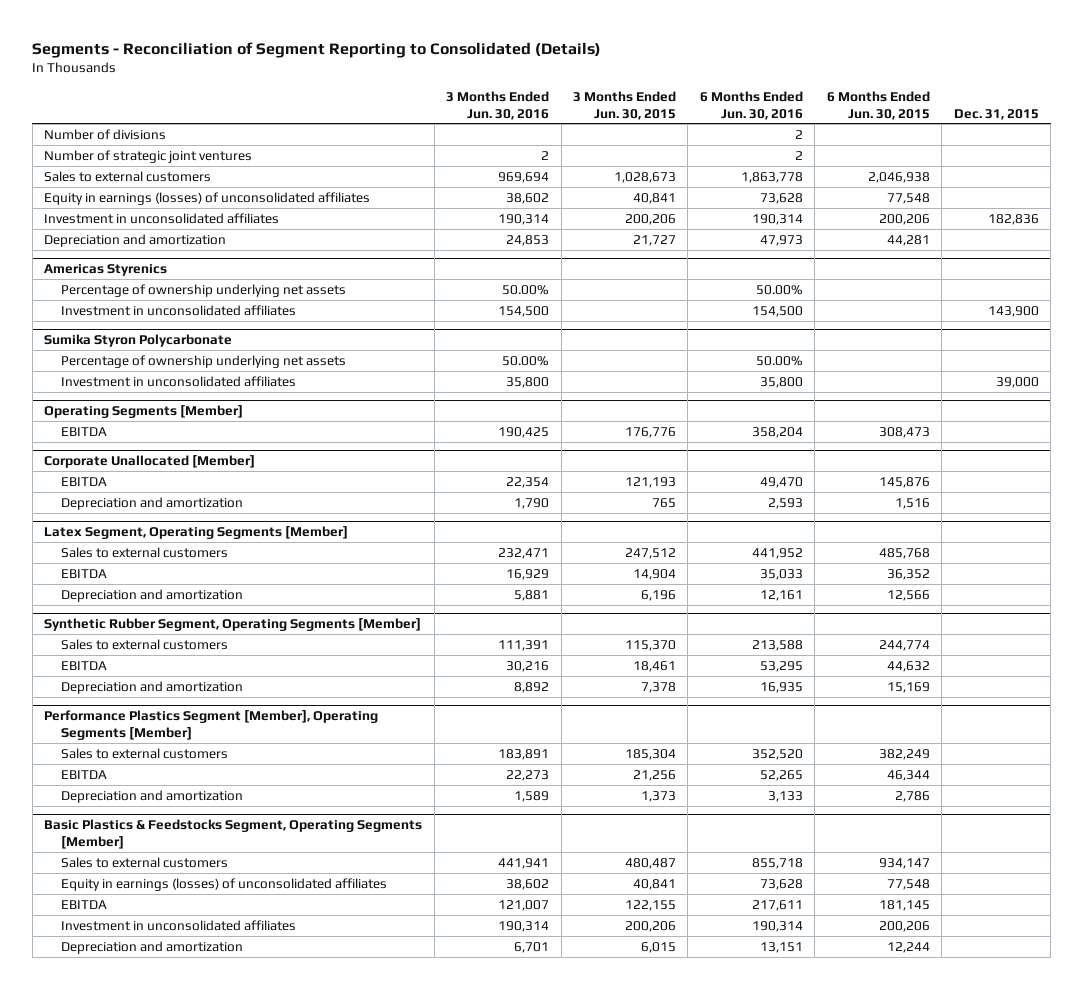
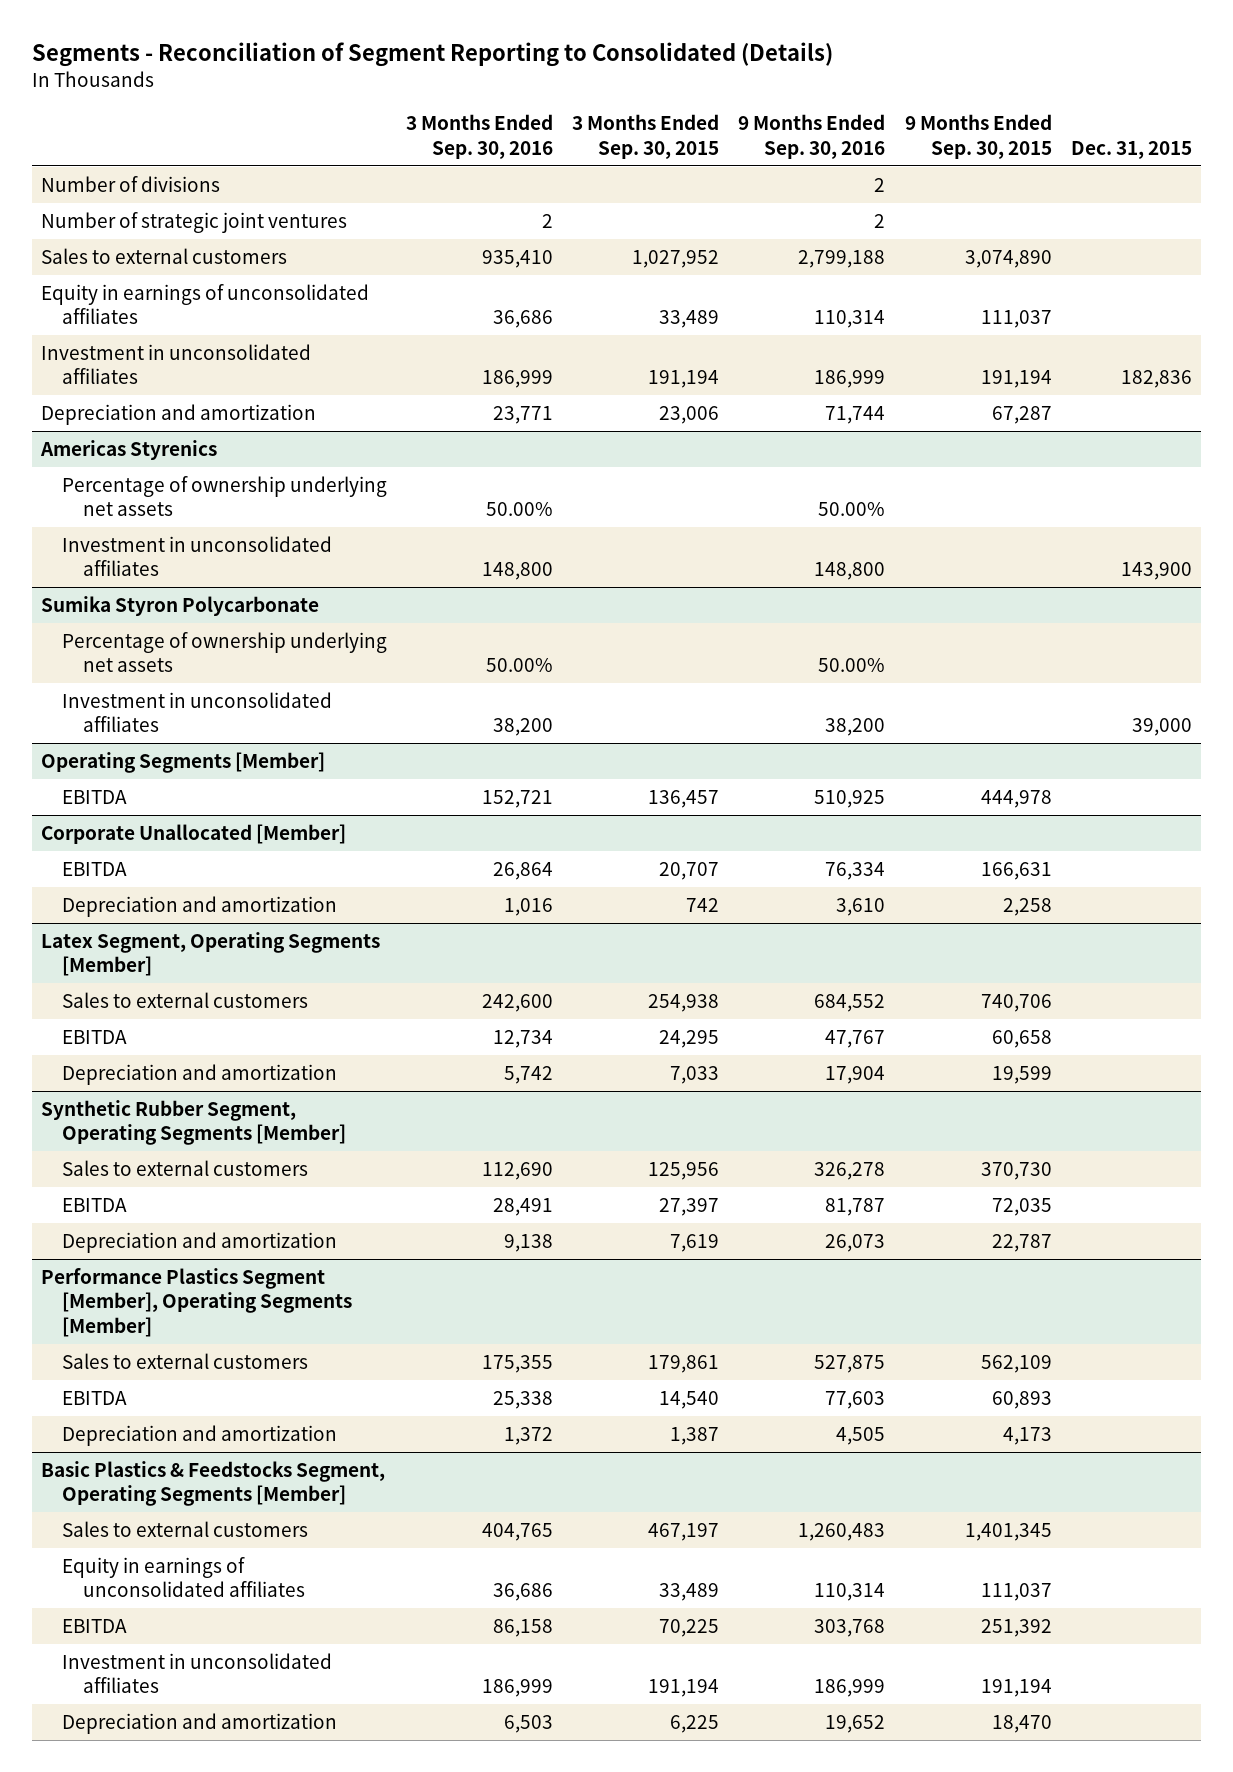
[446,90,550,120] 3 Months Ended Jun. 30, 2016 -> none
[573,90,677,120] 3 Months Ended Jun. 30, 2015 -> none
[699,90,803,120] 6 Months Ended Jun. 30, 2016 -> none
[826,90,930,120] 6 Months Ended Jun. 30, 2015 -> none
none -> [406,114,554,160] 3 Months Ended Sep. 30, 2016
none -> [572,114,720,160] 3 Months Ended Sep. 30, 2015
none -> [738,114,886,160] 9 Months Ended Sep. 30, 2016
none -> [904,114,1052,160] 9 Months Ended Sep. 30, 2015
[44,191,371,205] Equity in earnings (losses) of unconsolidated affiliates -> [41,283,370,325] Equity in earnings of unconsolidated affiliates
[60,877,387,891] Equity in earnings (losses) of unconsolidated affiliates -> [62,1556,305,1598] Equity in earnings of unconsolidated affiliates

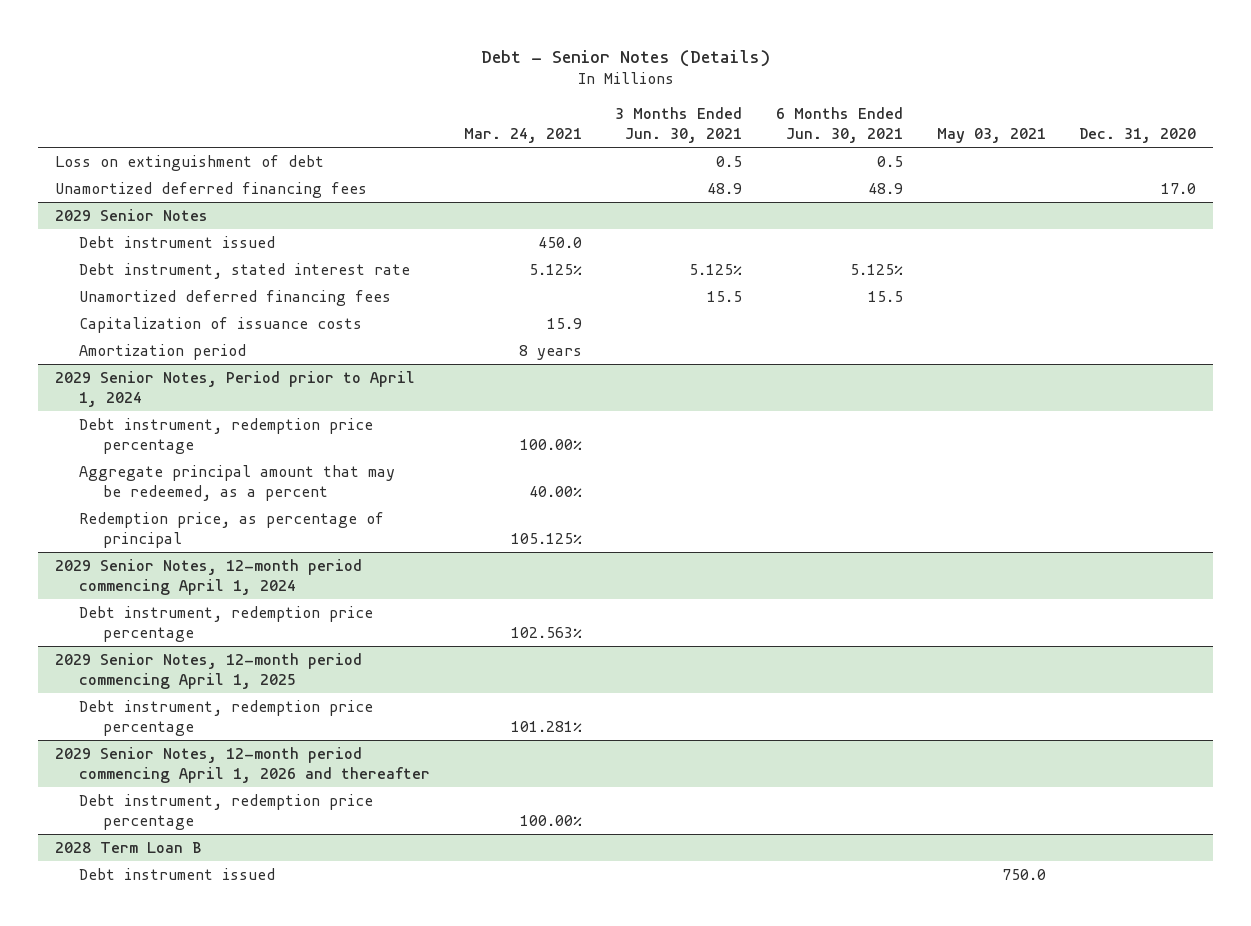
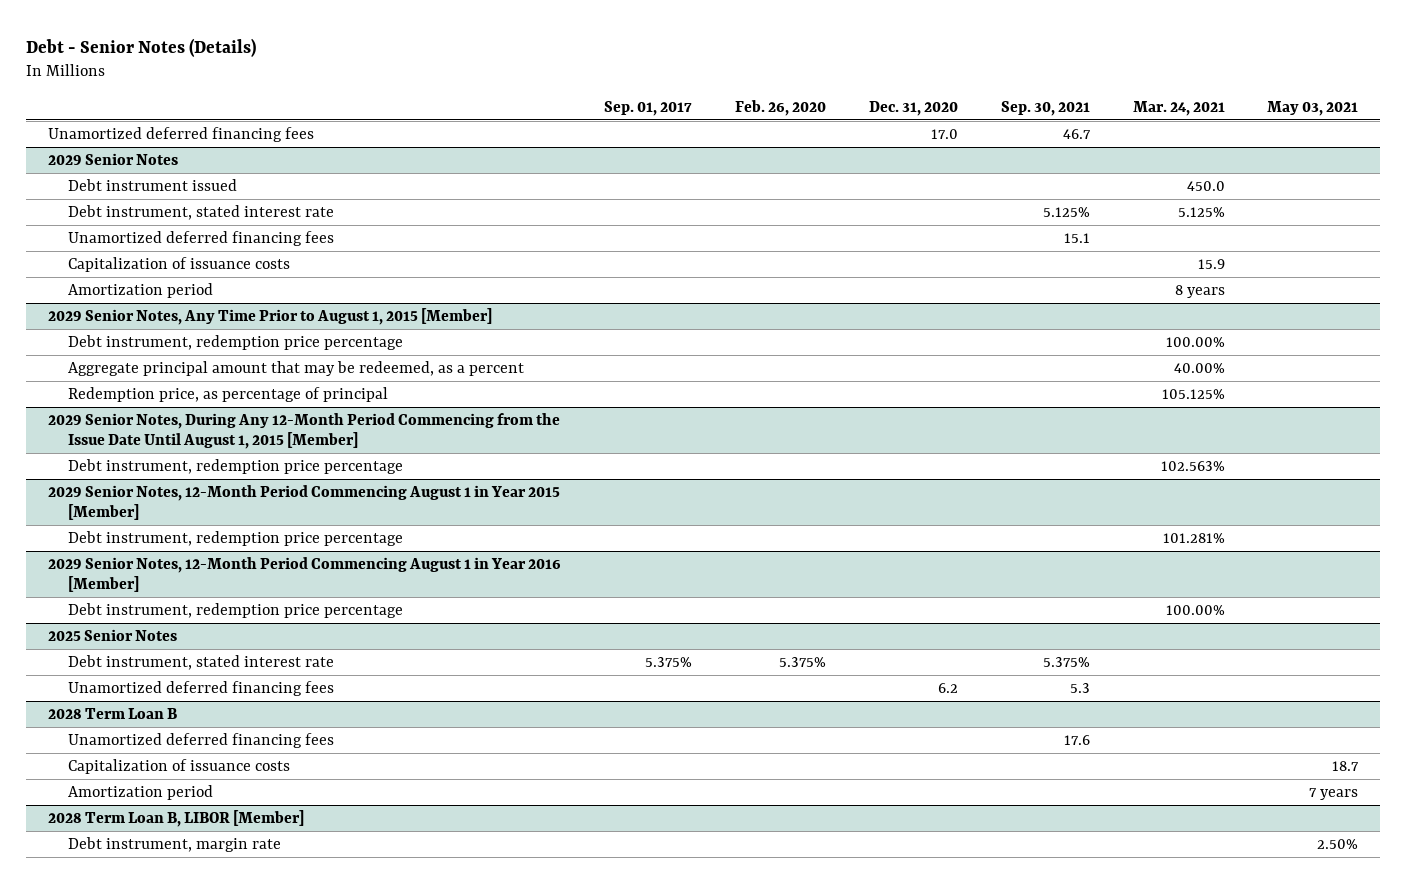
[615,106,743,144] 3 Months Ended Jun. 30, 2021 -> none
[776,106,904,144] 6 Months Ended Jun. 30, 2021 -> none
none -> [603,100,692,116] Sep. 01, 2017
none -> [734,99,826,116] Feb. 26, 2020
none -> [1000,100,1090,116] Sep. 30, 2021
[55,155,325,172] Loss on extinguishment of debt -> none
[55,371,416,408] 2029 Senior Notes, Period prior to April 1, 2024 -> [47,307,492,325] 2029 Senior Notes, Any Time Prior to August 1, 2015 [Member]
[55,559,363,596] 2029 Senior Notes, 12-month period commencing April 1, 2024 -> [47,412,560,450] 2029 Senior Notes, During Any 12-Month Period Commencing from the Issue Date Until August 1, 2015 [Member]
[55,653,363,690] 2029 Senior Notes, 12-month period commencing April 1, 2025 -> [47,484,560,521] 2029 Senior Notes, 12-Month Period Commencing August 1 in Year 2015 [Member]
[55,747,431,784] 2029 Senior Notes, 12-month period commencing April 1, 2026 and thereafter -> [47,556,561,593] 2029 Senior Notes, 12-Month Period Commencing August 1 in Year 2016 [Member]
none -> [47,628,177,641] 2025 Senior Notes
none -> [67,654,334,670] Debt instrument, stated interest rate
none -> [67,680,334,696] Unamortized deferred financing fees
[79,868,276,881] Debt instrument issued -> none
none -> [67,732,334,748] Unamortized deferred financing fees
none -> [67,758,290,774] Capitalization of issuance costs
none -> [67,784,213,800] Amortization period
none -> [47,809,304,827] 2028 Term Loan B, LIBOR [Member]
none -> [67,836,281,852] Debt instrument, margin rate

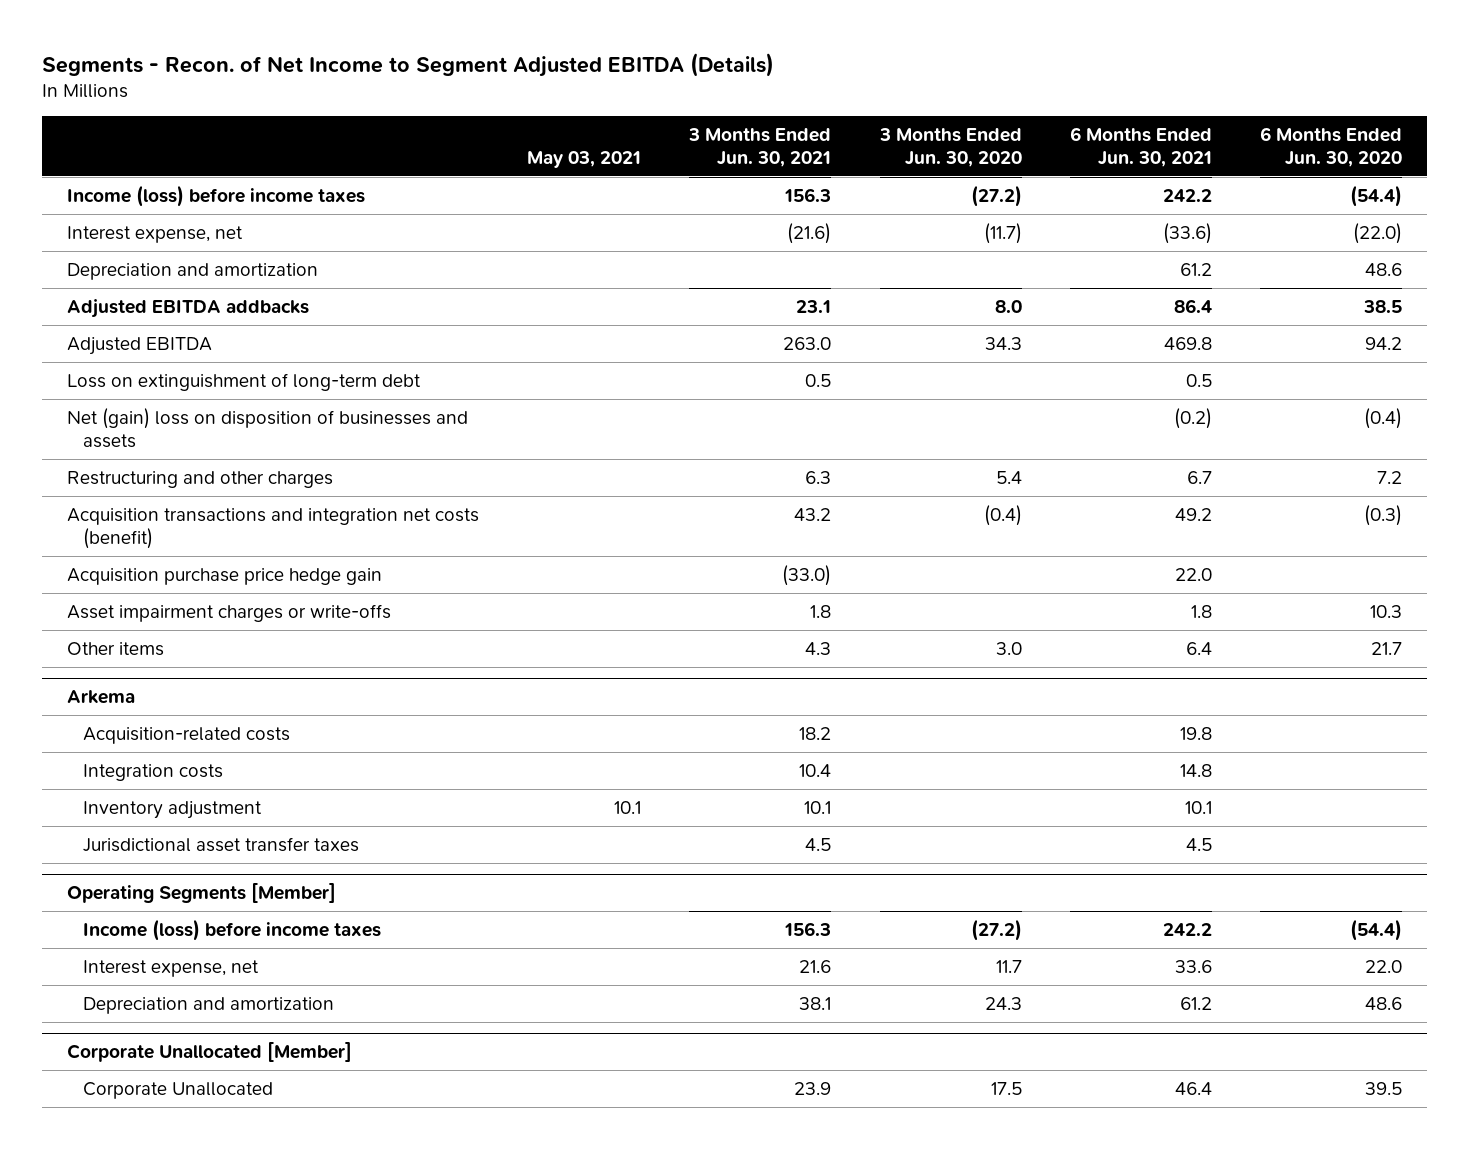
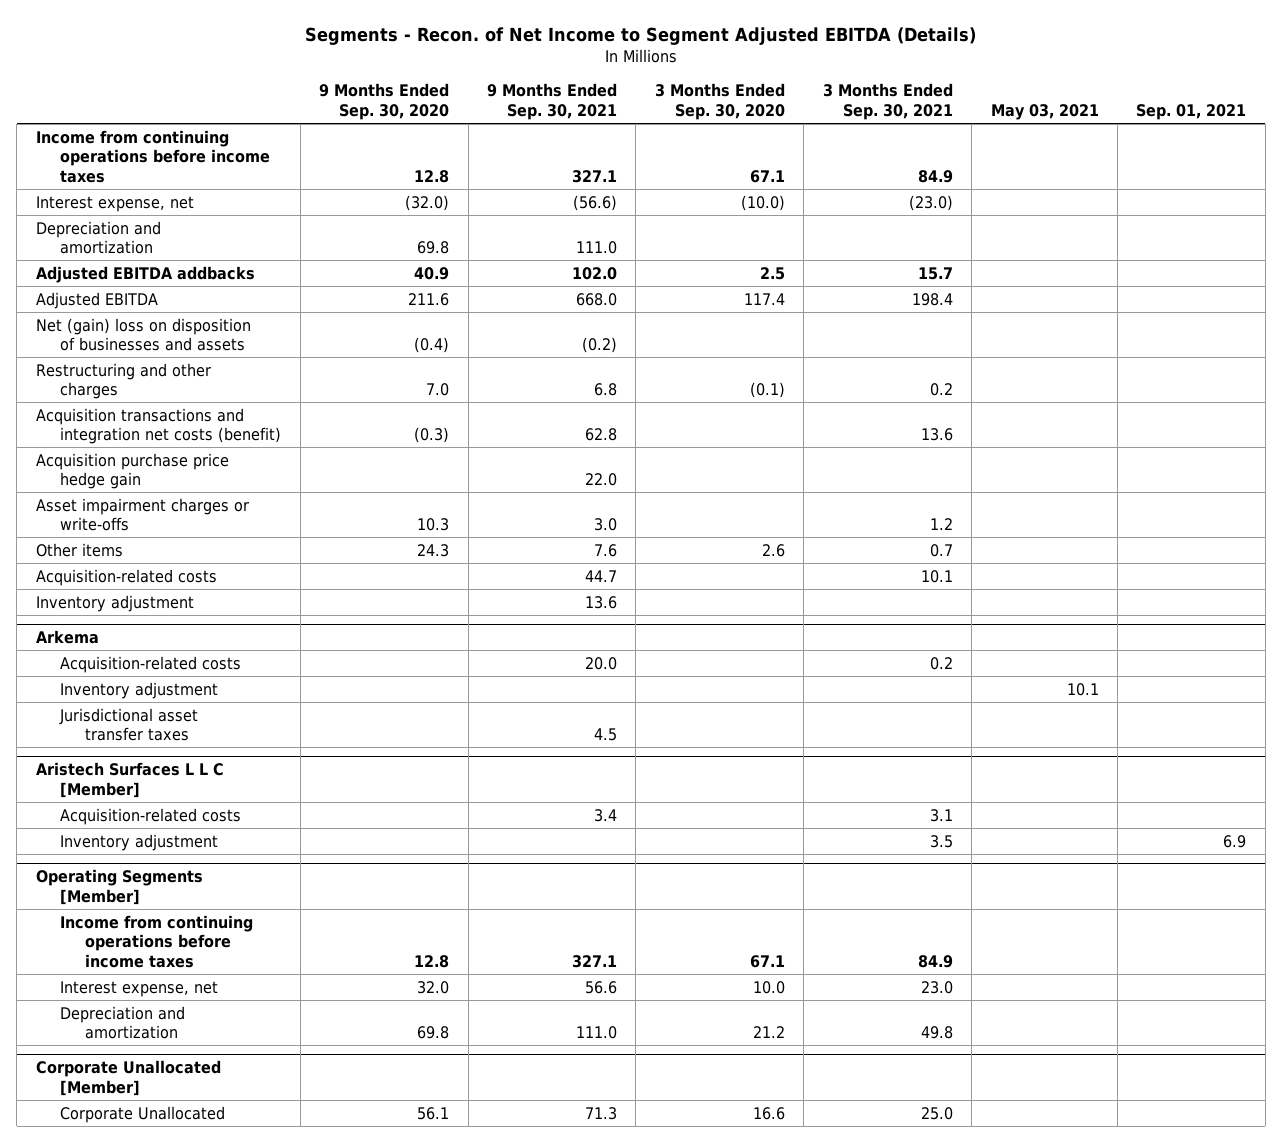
[688,127,832,167] 3 Months Ended Jun. 30, 2021 -> none
[878,127,1022,167] 3 Months Ended Jun. 30, 2020 -> none
[1069,126,1212,167] 6 Months Ended Jun. 30, 2021 -> none
[1260,126,1403,167] 6 Months Ended Jun. 30, 2020 -> none
none -> [319,83,450,121] 9 Months Ended Sep. 30, 2020
none -> [487,83,618,121] 9 Months Ended Sep. 30, 2021
none -> [654,83,785,121] 3 Months Ended Sep. 30, 2020
none -> [822,83,953,121] 3 Months Ended Sep. 30, 2021
none -> [1136,104,1247,121] Sep. 01, 2021
[66,184,365,207] Income (loss) before income taxes -> [35,129,271,183] Income from continuing operations before income taxes
[66,372,421,391] Loss on extinguishment of long-term debt -> none
none -> [35,568,217,586] Acquisition-related costs
none -> [35,594,194,612] Inventory adjustment
[82,763,223,781] Integration costs -> none
none -> [35,762,224,799] Aristech Surfaces L L C [Member]
none -> [60,807,242,825] Acquisition-related costs
none -> [60,833,219,851] Inventory adjustment
[82,918,381,941] Income (loss) before income taxes -> [60,914,254,968] Income from continuing operations before income taxes

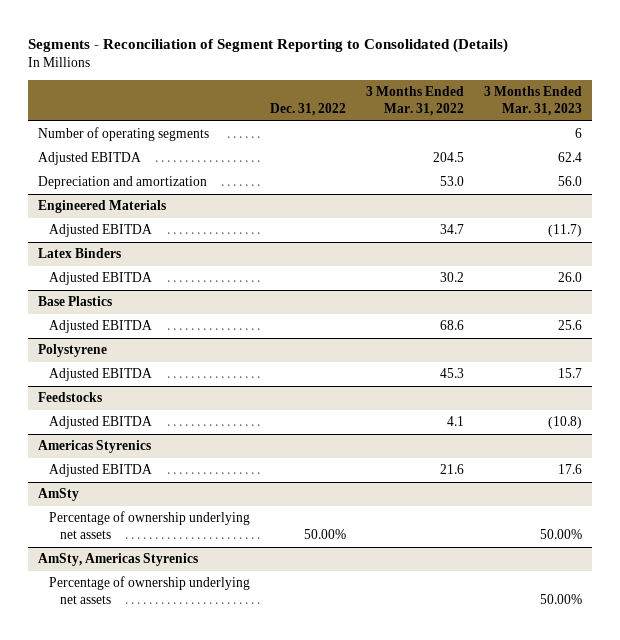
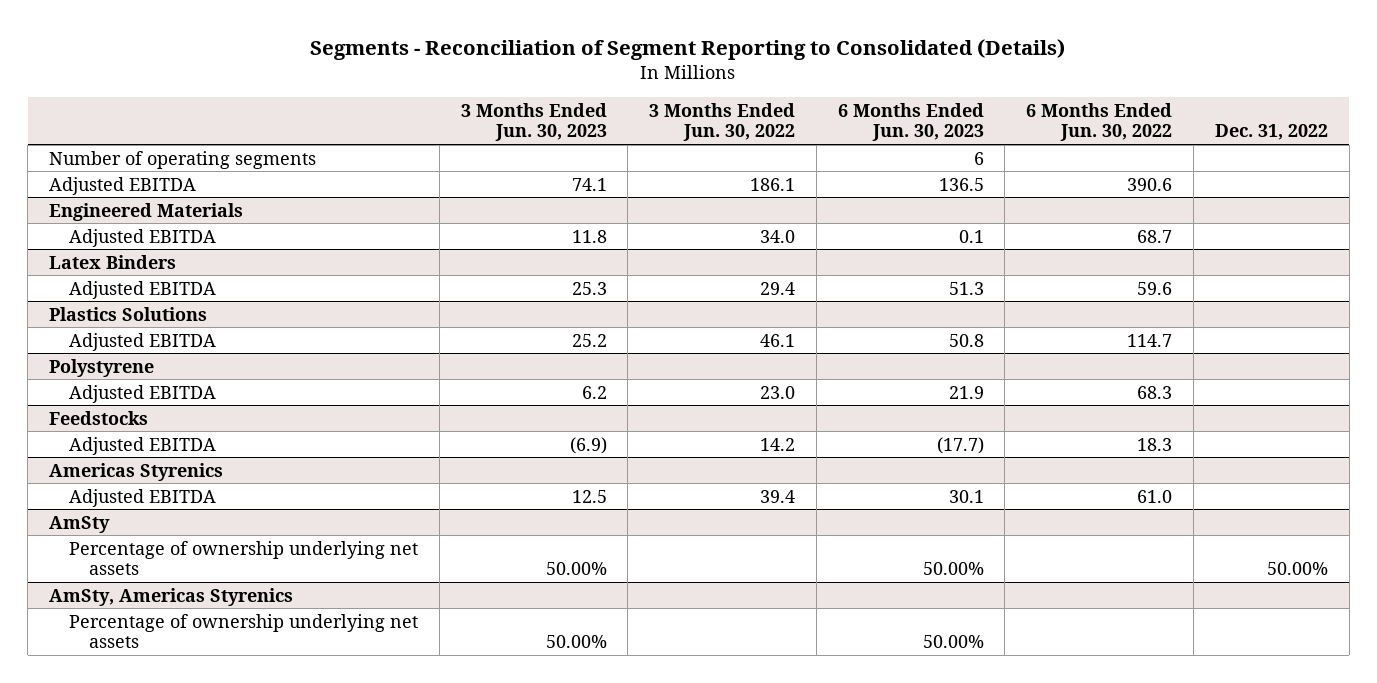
[366,86,465,116] 3 Months Ended Mar. 31, 2022 -> none
[484,86,583,116] 3 Months Ended Mar. 31, 2023 -> none
none -> [460,102,607,142] 3 Months Ended Jun. 30, 2023
none -> [649,102,796,142] 3 Months Ended Jun. 30, 2022
none -> [837,102,984,142] 6 Months Ended Jun. 30, 2023
none -> [1026,102,1173,142] 6 Months Ended Jun. 30, 2022
[38,176,208,190] Depreciation and amortization -> none
[38,296,113,307] Base Plastics -> [49,306,208,321] Plastics Solutions

